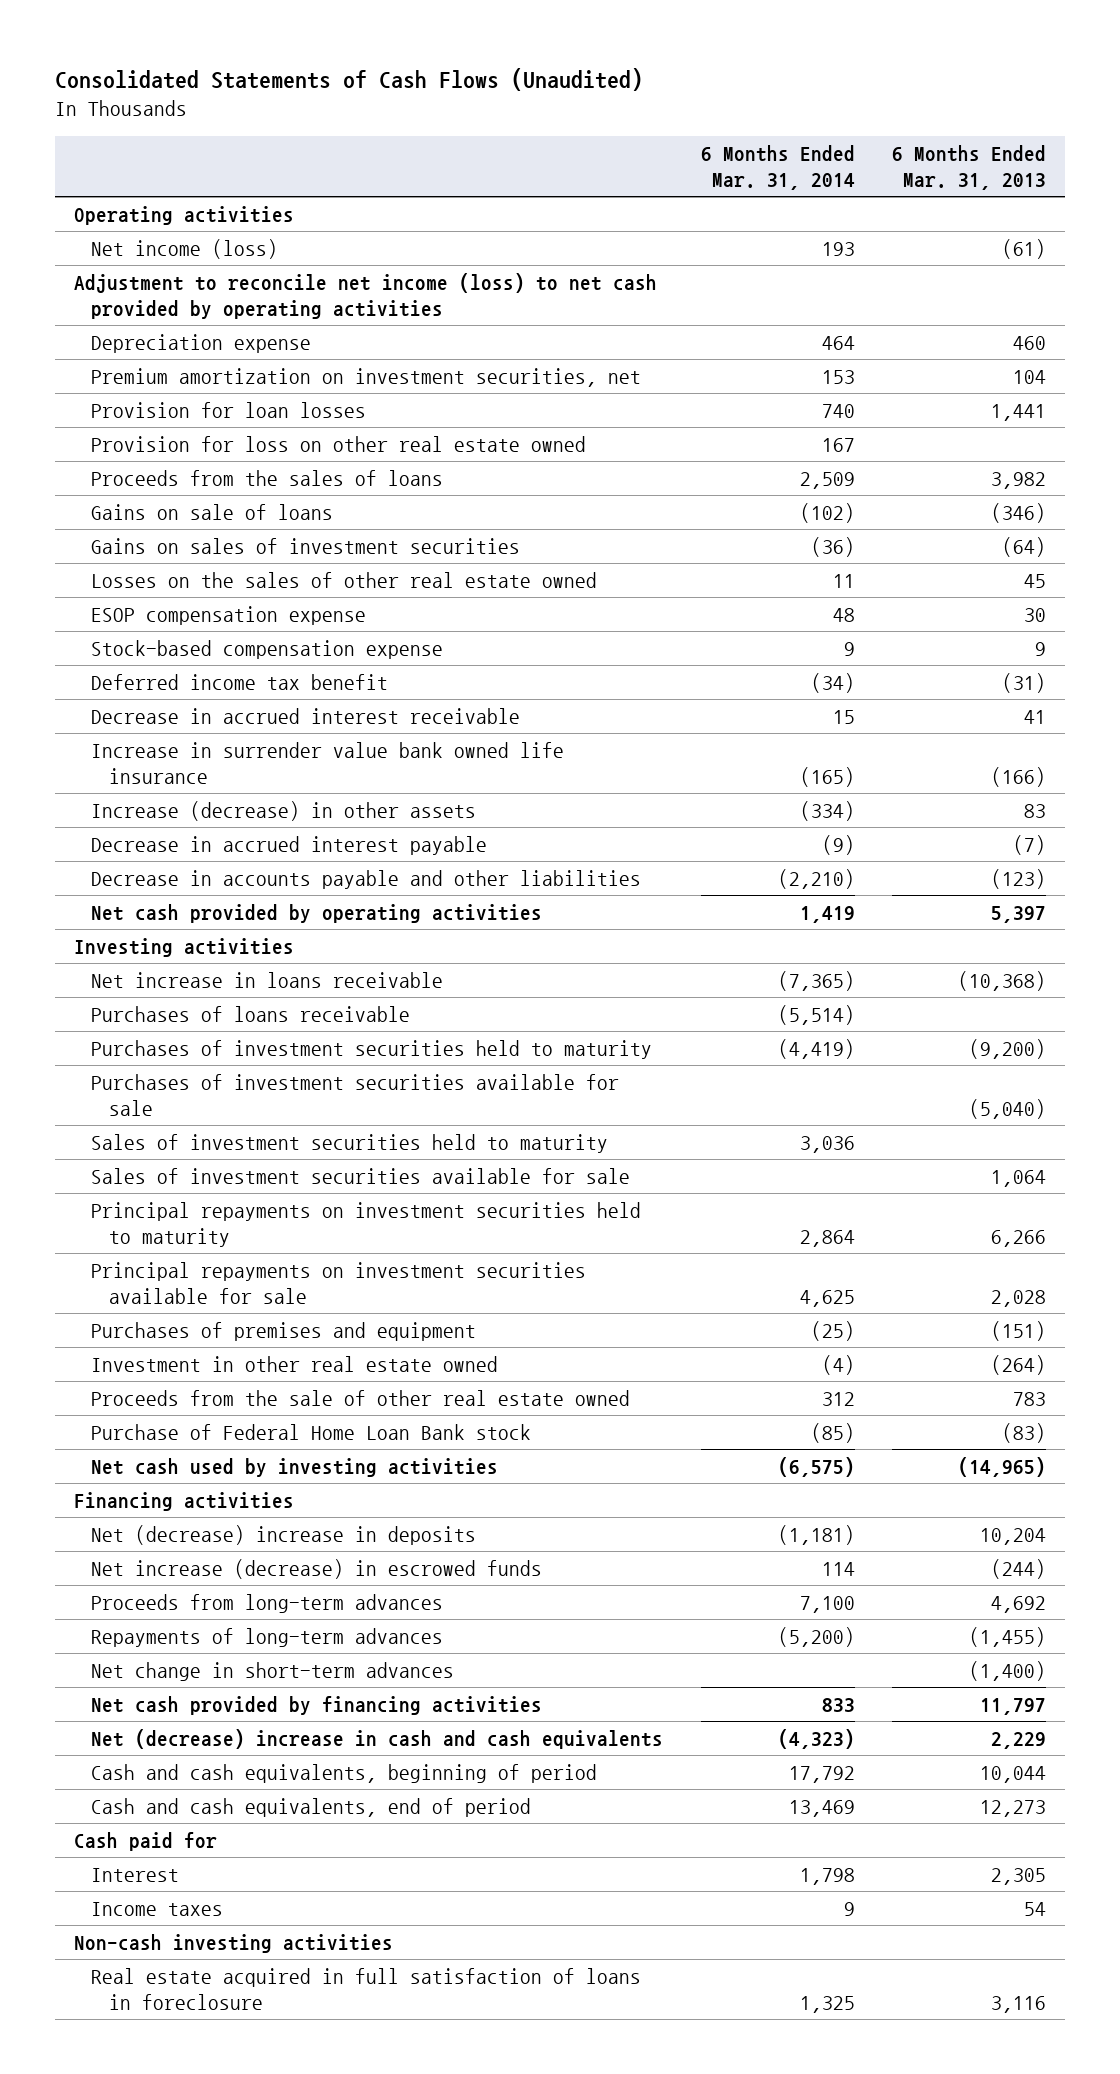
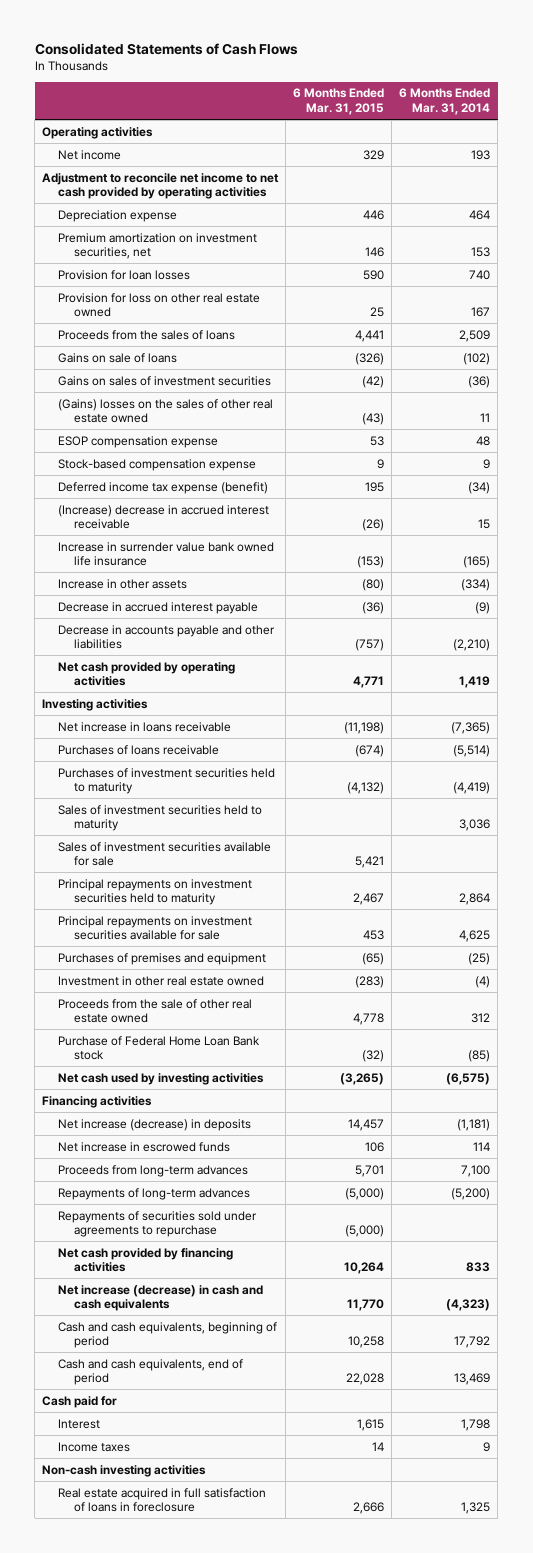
[55,68,644,92] Consolidated Statements of Cash Flows (Unaudited) -> [34,42,298,55] Consolidated Statements of Cash Flows
[892,144,1047,190] 6 Months Ended Mar. 31, 2013 -> none
none -> [293,88,385,116] 6 Months Ended Mar. 31, 2015
[91,238,279,259] Net income (loss) -> [58,149,122,160] Net income
[73,272,657,319] Adjustment to reconcile net income (loss) to net cash provided by operating activities -> [42,172,280,200] Adjustment to reconcile net income to net cash provided by operating activities
[91,571,598,588] Losses on the sales of other real estate owned -> [58,398,274,424] (Gains) losses on the sales of other real estate owned
[91,673,389,690] Deferred income tax benefit -> [58,481,269,494] Deferred income tax expense (benefit)
[91,707,521,724] Decrease in accrued interest receivable -> [58,504,270,530] (Increase) decrease in accrued interest receivable
[91,800,477,821] Increase (decrease) in other assets -> [58,578,188,589] Increase in other assets
[91,1073,620,1116] Purchases of investment securities available for sale -> none
[91,1524,477,1545] Net (decrease) increase in deposits -> [58,1118,252,1131] Net increase (decrease) in deposits
[91,1558,543,1579] Net increase (decrease) in escrowed funds -> [58,1141,231,1152] Net increase in escrowed funds
[91,1661,455,1681] Net change in short-term advances -> none
none -> [58,1210,258,1238] Repayments of securities sold under agreements to repurchase
[91,1728,664,1749] Net (decrease) increase in cash and cash equivalents -> [58,1284,264,1312] Net increase (decrease) in cash and cash equivalents

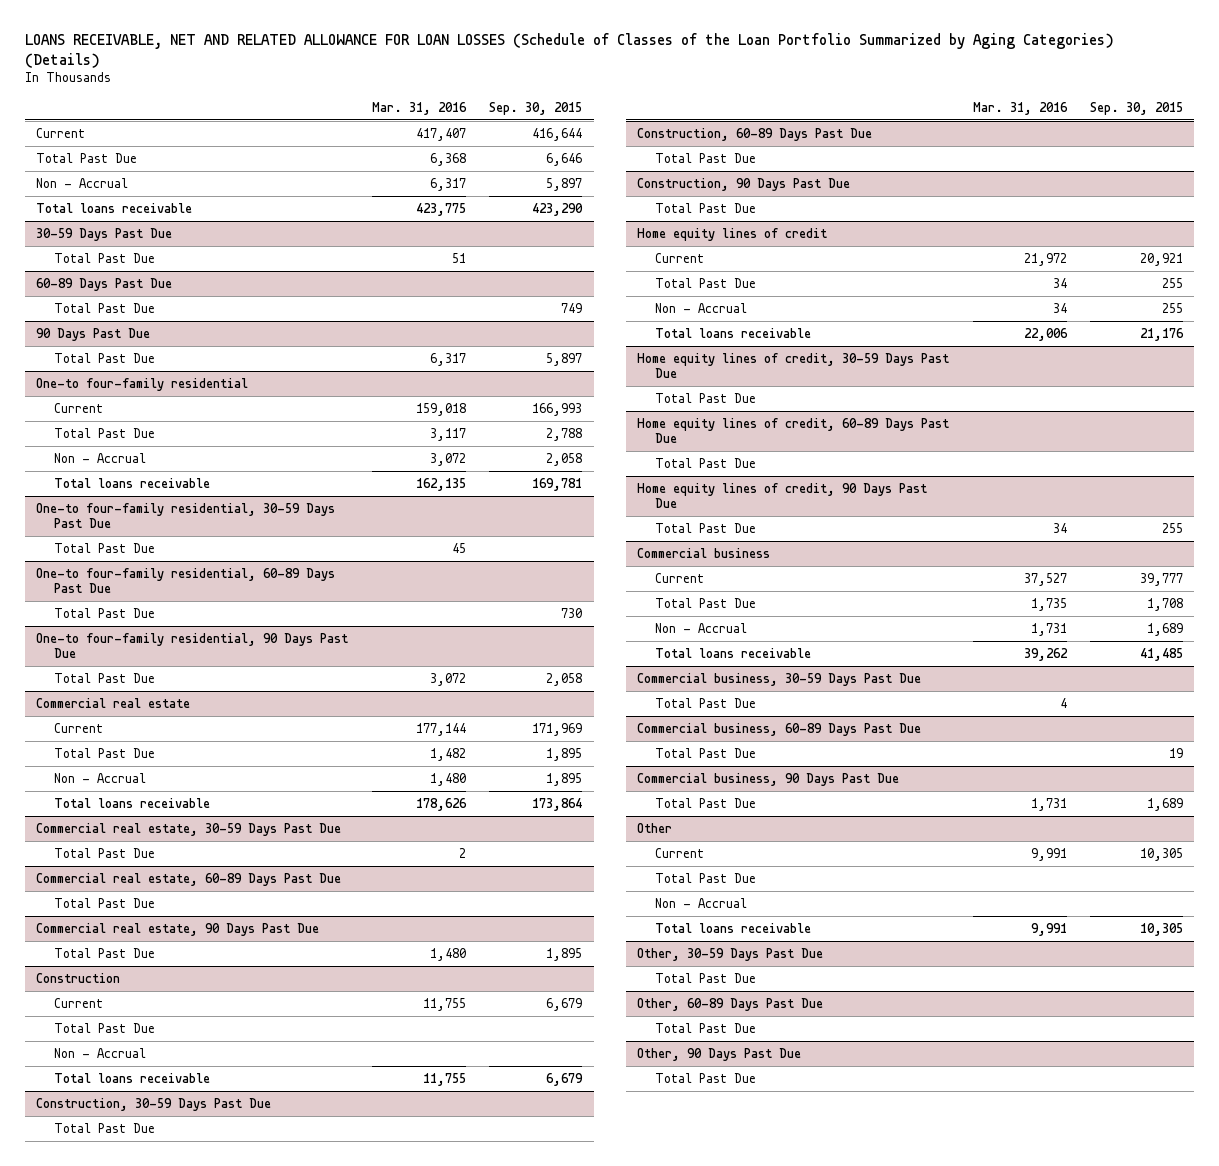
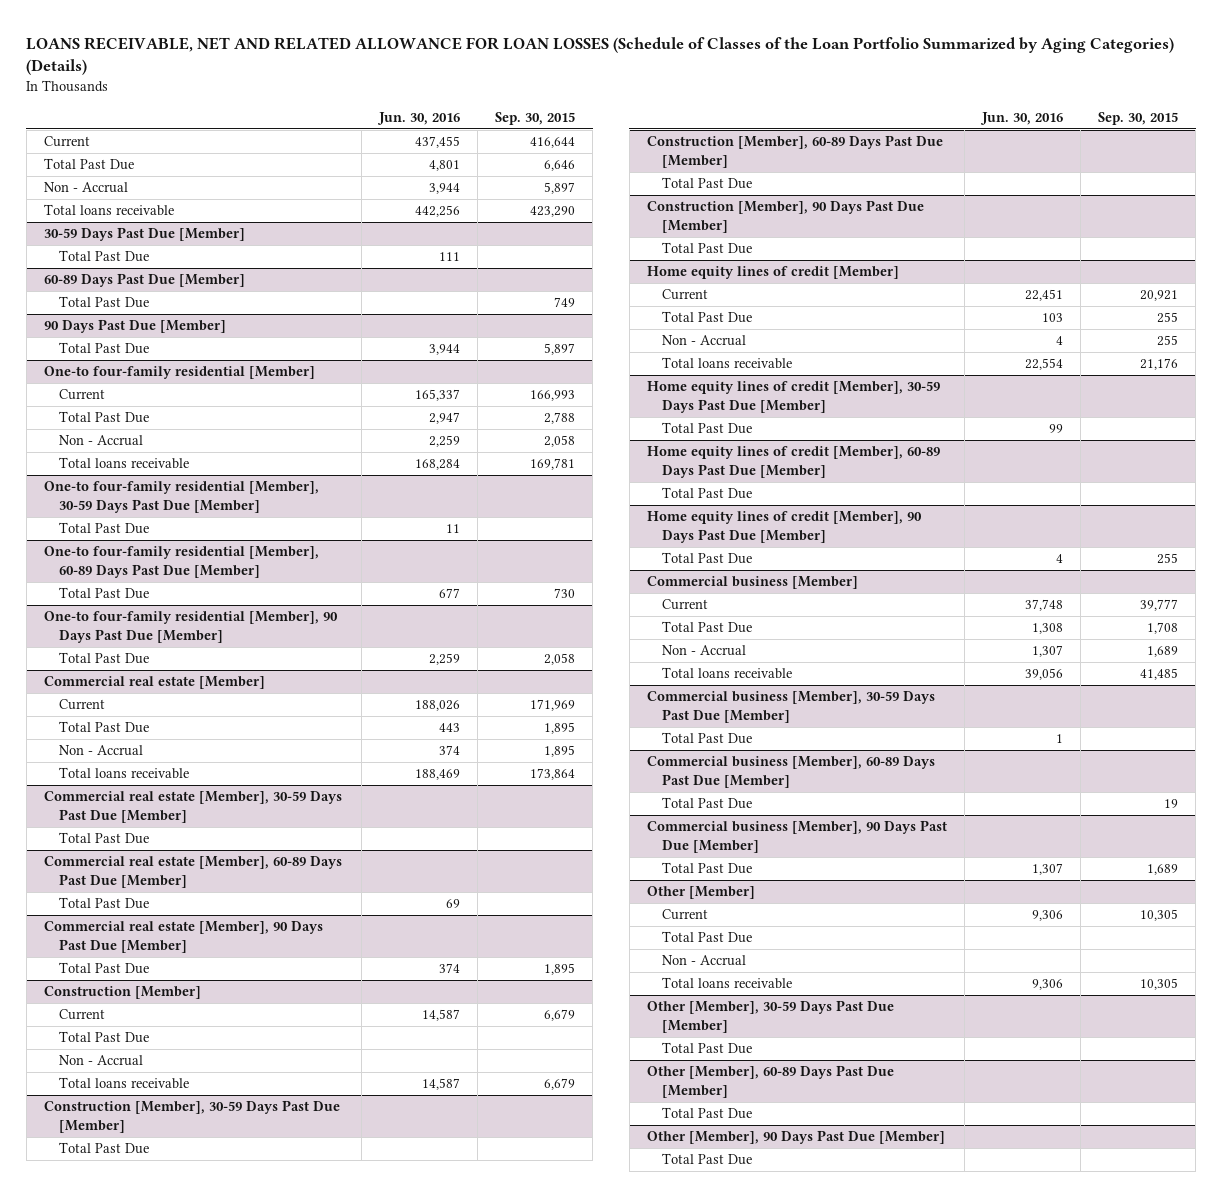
[371,101,467,115] Mar. 31, 2016 -> none
none -> [377,111,461,125] Jun. 30, 2016
[36,227,173,241] 30-59 Days Past Due -> [43,227,245,242] 30-59 Days Past Due [Member]
[36,277,173,291] 60-89 Days Past Due -> [43,273,245,288] 60-89 Days Past Due [Member]
[36,327,151,341] 90 Days Past Due -> [43,319,226,334] 90 Days Past Due [Member]
[36,377,249,391] One-to four-family residential -> [43,366,315,380] One-to four-family residential [Member]
[36,502,336,529] One-to four-family residential, 30-59 Days Past Due -> [43,481,319,514] One-to four-family residential [Member], 30-59 Days Past Due [Member]
[36,567,336,594] One-to four-family residential, 60-89 Days Past Due -> [43,546,319,579] One-to four-family residential [Member], 60-89 Days Past Due [Member]
[36,632,349,659] One-to four-family residential, 90 Days Past Due -> [43,611,338,644] One-to four-family residential [Member], 90 Days Past Due [Member]
[36,697,191,708] Commercial real estate -> [43,676,265,690] Commercial real estate [Member]
[36,822,342,836] Commercial real estate, 30-59 Days Past Due -> [43,791,342,824] Commercial real estate [Member], 30-59 Days Past Due [Member]
[36,872,342,886] Commercial real estate, 60-89 Days Past Due -> [43,856,342,889] Commercial real estate [Member], 60-89 Days Past Due [Member]
[36,922,320,936] Commercial real estate, 90 Days Past Due -> [43,921,323,954] Commercial real estate [Member], 90 Days Past Due [Member]
[36,972,121,983] Construction -> [43,986,201,1000] Construction [Member]
[36,1097,272,1111] Construction, 30-59 Days Past Due -> [43,1100,340,1134] Construction [Member], 30-59 Days Past Due [Member]
[637,127,873,141] Construction, 60-89 Days Past Due -> [646,135,943,169] Construction [Member], 60-89 Days Past Due [Member]
[637,177,851,191] Construction, 90 Days Past Due -> [646,200,924,234] Construction [Member], 90 Days Past Due [Member]
[637,227,828,241] Home equity lines of credit -> [646,266,899,280] Home equity lines of credit [Member]
[637,352,950,379] Home equity lines of credit, 30-59 Days Past Due -> [646,381,940,414] Home equity lines of credit [Member], 30-59 Days Past Due [Member]
[637,417,950,444] Home equity lines of credit, 60-89 Days Past Due -> [646,446,940,479] Home equity lines of credit [Member], 60-89 Days Past Due [Member]
[637,482,928,509] Home equity lines of credit, 90 Days Past Due -> [646,511,922,544] Home equity lines of credit [Member], 90 Days Past Due [Member]
[637,547,771,558] Commercial business -> [646,576,858,590] Commercial business [Member]
[637,672,922,686] Commercial business, 30-59 Days Past Due -> [646,691,935,724] Commercial business [Member], 30-59 Days Past Due [Member]
[637,722,922,736] Commercial business, 60-89 Days Past Due -> [646,756,935,789] Commercial business [Member], 60-89 Days Past Due [Member]
[637,772,900,786] Commercial business, 90 Days Past Due -> [646,820,947,854] Commercial business [Member], 90 Days Past Due [Member]
[637,822,673,833] Other -> [646,886,755,900] Other [Member]
[637,947,824,961] Other, 30-59 Days Past Due -> [646,1000,894,1034] Other [Member], 30-59 Days Past Due [Member]
[637,997,824,1011] Other, 60-89 Days Past Due -> [646,1065,894,1099] Other [Member], 60-89 Days Past Due [Member]
[637,1047,802,1061] Other, 90 Days Past Due -> [646,1130,945,1145] Other [Member], 90 Days Past Due [Member]

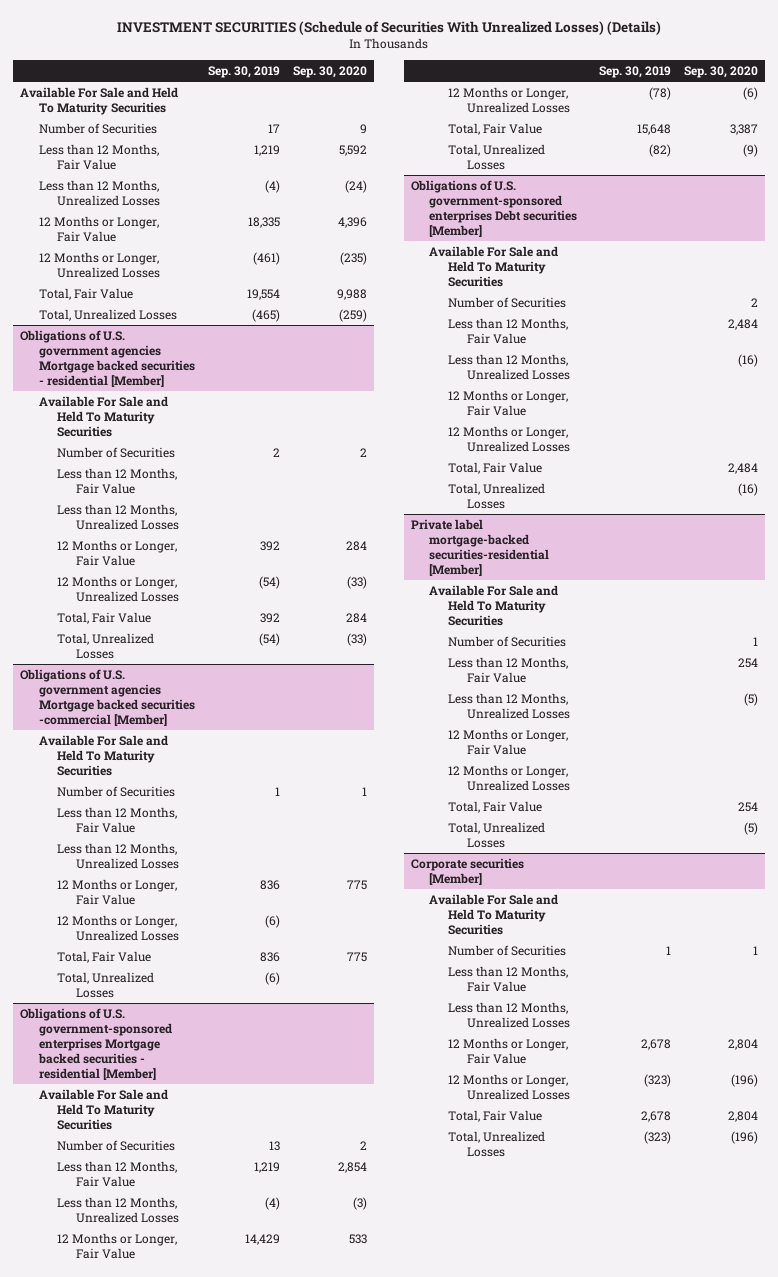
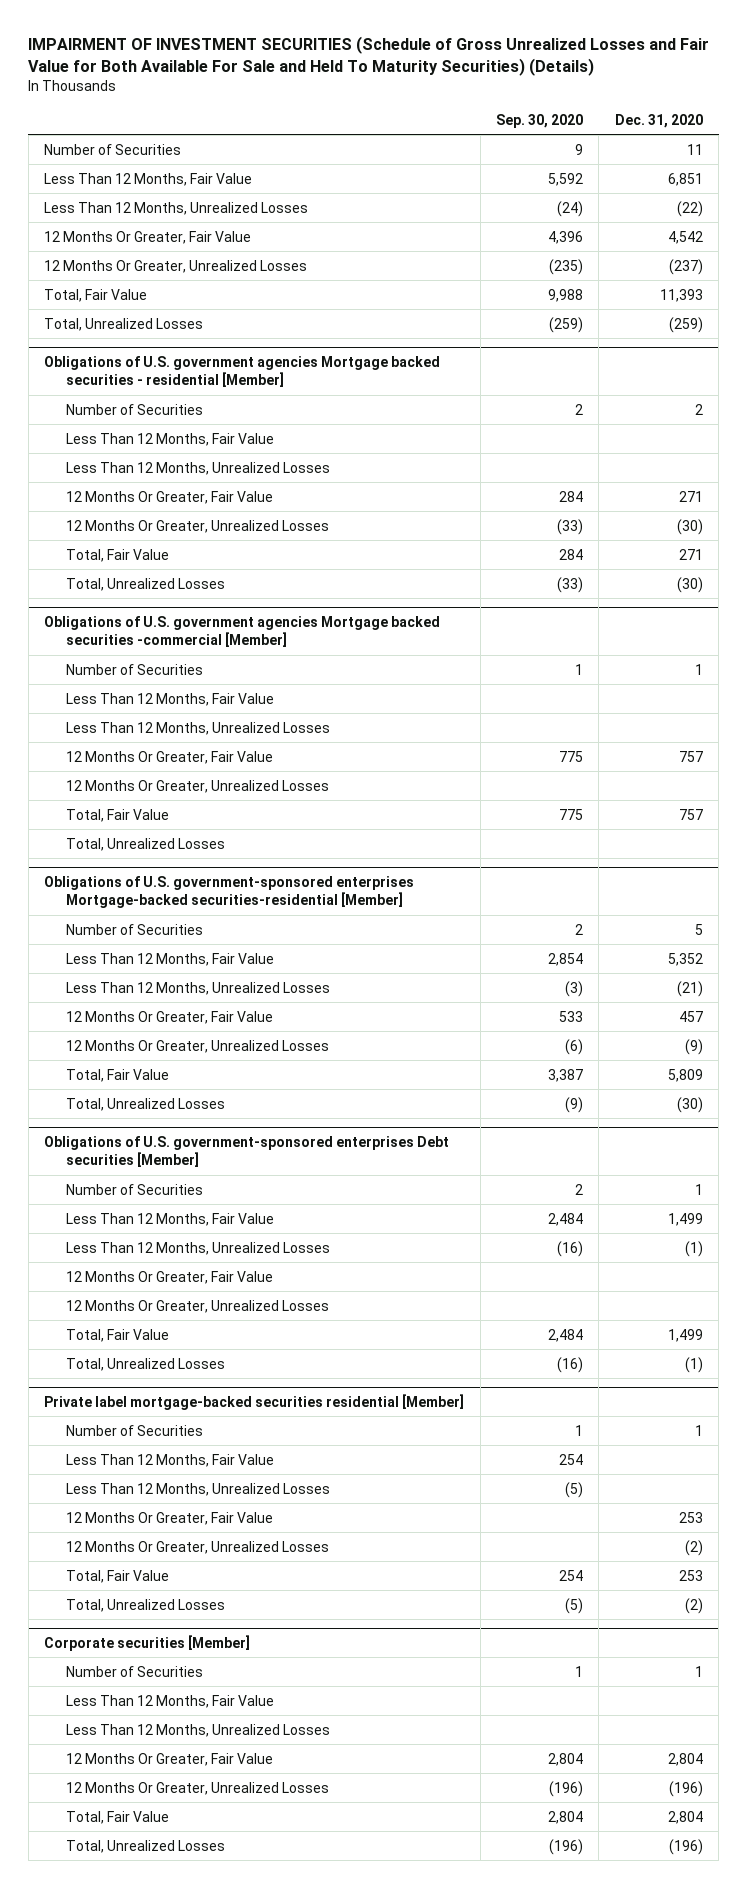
[116,20,661,35] INVESTMENT SECURITIES (Schedule of Securities With Unrealized Losses) (Details) -> [28,36,710,77] IMPAIRMENT OF INVESTMENT SECURITIES (Schedule of Gross Unrealized Losses and Fair Value for Both Available For Sale and Held To Maturity Securities) (Details)
[208,65,281,78] Sep. 30, 2019 -> none
none -> [614,113,703,128] Dec. 31, 2020
[19,86,178,115] Available For Sale and Held To Maturity Securities -> none
[38,143,159,170] Less than 12 Months, Fair Value -> [44,172,253,186] Less Than 12 Months, Fair Value
[38,179,161,206] Less than 12 Months, Unrealized Losses -> [44,201,309,215] Less Than 12 Months, Unrealized Losses
[38,215,159,242] 12 Months or Longer, Fair Value -> [44,230,252,244] 12 Months Or Greater, Fair Value
[38,251,161,278] 12 Months or Longer, Unrealized Losses -> [44,259,308,273] 12 Months Or Greater, Unrealized Losses
[38,395,168,437] Available For Sale and Held To Maturity Securities -> none
[57,467,178,494] Less than 12 Months, Fair Value -> [66,432,275,446] Less Than 12 Months, Fair Value
[57,503,180,530] Less than 12 Months, Unrealized Losses -> [66,461,331,475] Less Than 12 Months, Unrealized Losses
[57,539,178,566] 12 Months or Longer, Fair Value -> [66,490,274,504] 12 Months Or Greater, Fair Value
[57,575,180,602] 12 Months or Longer, Unrealized Losses -> [66,519,330,533] 12 Months Or Greater, Unrealized Losses
[38,734,168,776] Available For Sale and Held To Maturity Securities -> none
[57,806,178,833] Less than 12 Months, Fair Value -> [66,692,275,706] Less Than 12 Months, Fair Value
[57,842,180,869] Less than 12 Months, Unrealized Losses -> [66,721,331,735] Less Than 12 Months, Unrealized Losses
[57,878,178,905] 12 Months or Longer, Fair Value -> [66,750,274,764] 12 Months Or Greater, Fair Value
[57,914,180,941] 12 Months or Longer, Unrealized Losses -> [66,779,330,793] 12 Months Or Greater, Unrealized Losses
[38,1088,168,1130] Available For Sale and Held To Maturity Securities -> none
[19,1007,172,1080] Obligations of U.S. government-sponsored enterprises Mortgage backed securities - residential [Member] -> [44,875,415,908] Obligations of U.S. government-sponsored enterprises Mortgage-backed securities-residential [Member]
[57,1160,178,1187] Less than 12 Months, Fair Value -> [66,952,275,966] Less Than 12 Months, Fair Value
[57,1196,180,1223] Less than 12 Months, Unrealized Losses -> [66,981,331,995] Less Than 12 Months, Unrealized Losses
[57,1232,178,1259] 12 Months or Longer, Fair Value -> [66,1010,274,1024] 12 Months Or Greater, Fair Value
[448,86,570,113] 12 Months or Longer, Unrealized Losses -> [66,1039,330,1053] 12 Months Or Greater, Unrealized Losses
[429,245,559,287] Available For Sale and Held To Maturity Securities -> none
[448,317,569,344] Less than 12 Months, Fair Value -> [66,1212,275,1226] Less Than 12 Months, Fair Value
[448,353,570,380] Less than 12 Months, Unrealized Losses -> [66,1241,331,1255] Less Than 12 Months, Unrealized Losses
[448,389,569,416] 12 Months or Longer, Fair Value -> [66,1270,274,1284] 12 Months Or Greater, Fair Value
[448,425,570,452] 12 Months or Longer, Unrealized Losses -> [66,1299,330,1313] 12 Months Or Greater, Unrealized Losses
[429,584,559,626] Available For Sale and Held To Maturity Securities -> none
[410,518,550,576] Private label mortgage-backed securities-residential [Member] -> [44,1393,465,1410] Private label mortgage-backed securities residential [Member]
[448,656,569,683] Less than 12 Months, Fair Value -> [66,1453,275,1467] Less Than 12 Months, Fair Value
[448,692,570,719] Less than 12 Months, Unrealized Losses -> [66,1482,331,1496] Less Than 12 Months, Unrealized Losses
[448,728,569,755] 12 Months or Longer, Fair Value -> [66,1511,274,1525] 12 Months Or Greater, Fair Value
[448,764,570,791] 12 Months or Longer, Unrealized Losses -> [66,1540,330,1554] 12 Months Or Greater, Unrealized Losses
[429,893,559,935] Available For Sale and Held To Maturity Securities -> none
[448,965,569,992] Less than 12 Months, Fair Value -> [66,1694,275,1708] Less Than 12 Months, Fair Value
[448,1001,570,1028] Less than 12 Months, Unrealized Losses -> [66,1723,331,1737] Less Than 12 Months, Unrealized Losses
[448,1037,569,1064] 12 Months or Longer, Fair Value -> [66,1752,274,1766] 12 Months Or Greater, Fair Value
[448,1073,570,1100] 12 Months or Longer, Unrealized Losses -> [66,1781,330,1795] 12 Months Or Greater, Unrealized Losses

